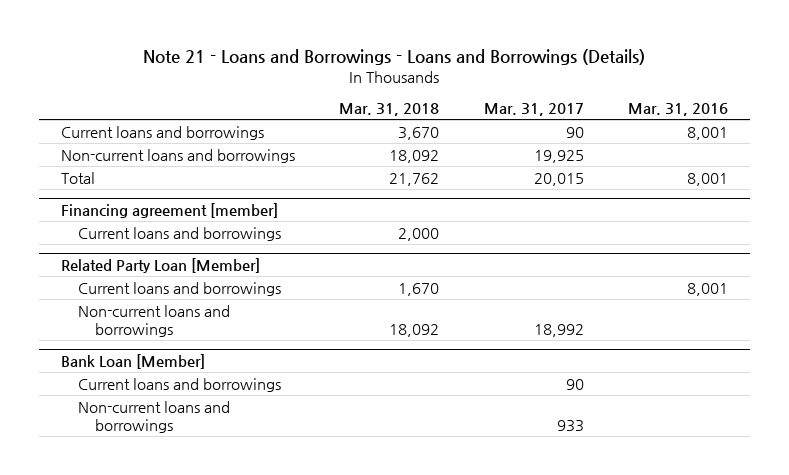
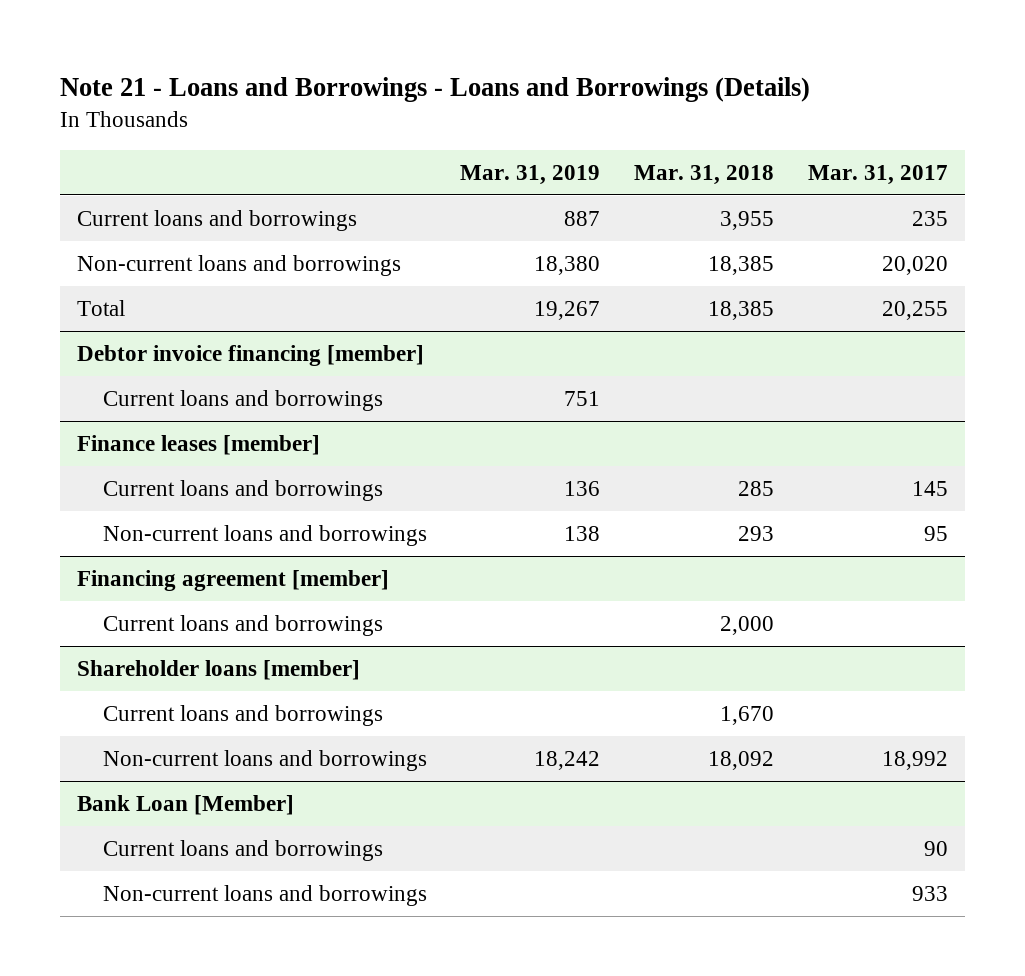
[627,102,728,116] Mar. 31, 2016 -> none
none -> [460,164,601,185] Mar. 31, 2019
[398,126,440,140] 3,670 -> [720,210,775,230] 3,955
[565,126,584,138] 90 -> [911,210,948,226] 235
[389,149,440,163] 18,092 -> [708,255,775,275] 18,385
[533,149,584,163] 19,925 -> [881,255,948,275] 20,020
[389,172,440,186] 21,762 -> [708,300,775,320] 18,385
[533,172,584,186] 20,015 -> [881,300,948,320] 20,255
none -> [76,344,424,366] Debtor invoice financing [member]
none -> [102,389,383,411] Current loans and borrowings
none -> [76,434,320,455] Finance leases [member]
none -> [102,479,383,501] Current loans and borrowings
none -> [102,524,427,546] Non-current loans and borrowings
[60,257,260,273] Related Party Loan [Member] -> none
none -> [76,659,360,680] Shareholder loans [member]

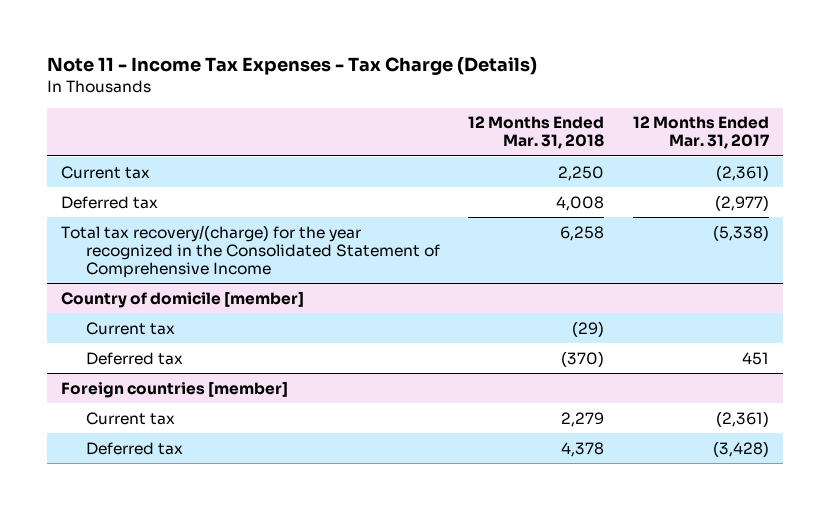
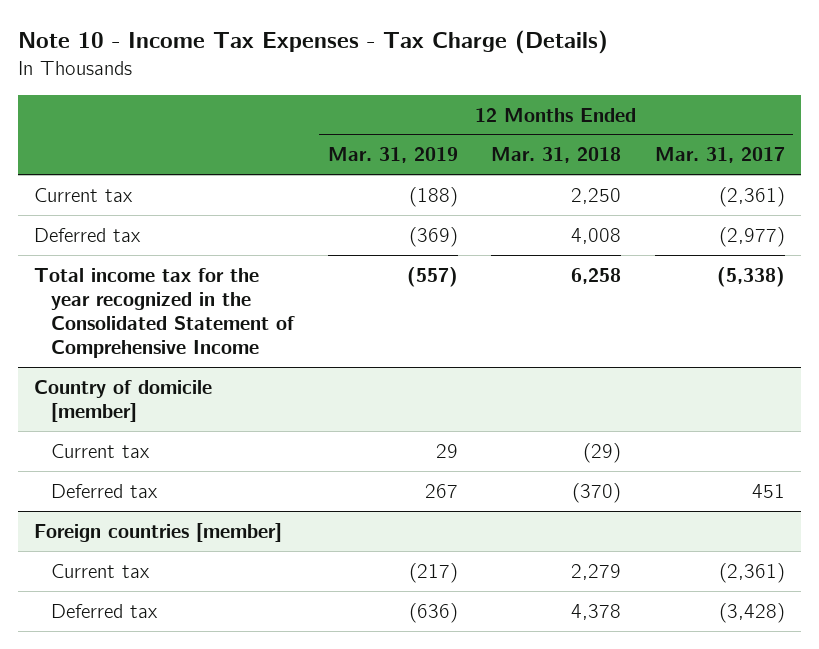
[46,56,537,75] Note 11 - Income Tax Expenses - Tax Charge (Details) -> [17,30,608,55] Note 10 - Income Tax Expenses - Tax Charge (Details)
none -> [327,147,458,164] Mar. 31, 2019
[61,224,440,278] Total tax recovery/(charge) for the year recognized in the Consolidated Statement of Comprehensive Income -> [34,267,296,358] Total income tax for the year recognized in the Consolidated Statement of Comprehensive Income

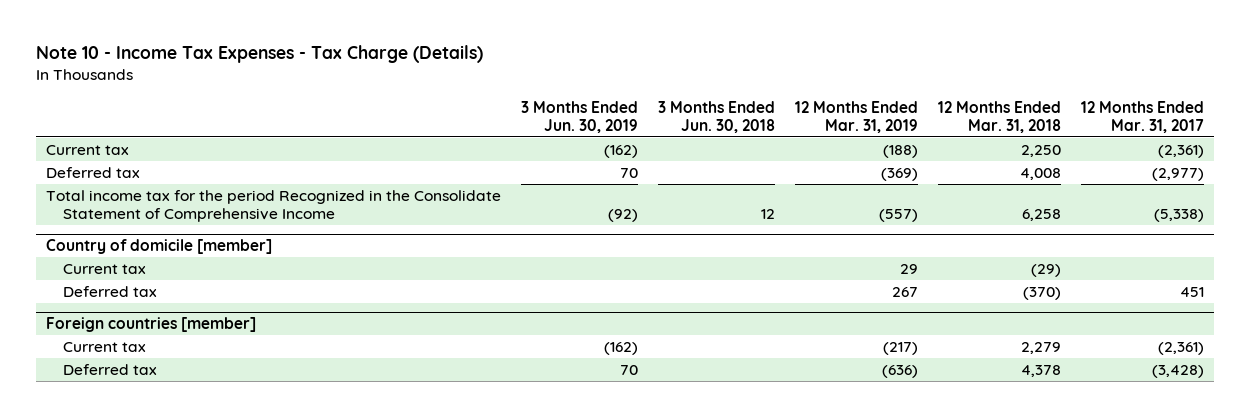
none -> [520,100,638,133] 3 Months Ended Jun. 30, 2019
none -> [657,100,775,133] 3 Months Ended Jun. 30, 2018
[34,267,296,358] Total income tax for the year recognized in the Consolidated Statement of Comprehensive Income -> [45,189,501,222] Total income tax for the period Recognized in the Consolidate Statement of Comprehensive Income

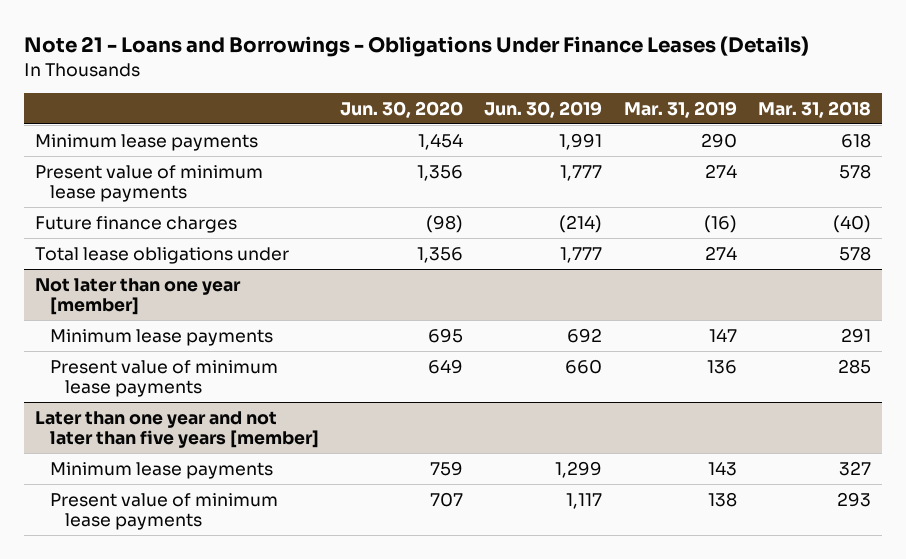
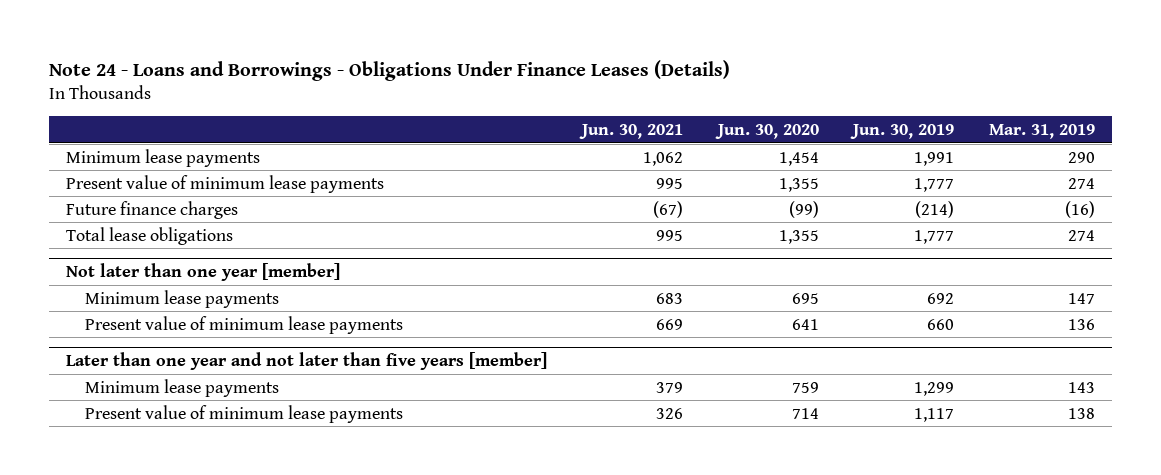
[24,35,810,57] Note 21 - Loans and Borrowings - Obligations Under Finance Leases (Details) -> [48,59,730,81] Note 24 - Loans and Borrowings - Obligations Under Finance Leases (Details)
[758,100,872,118] Mar. 31, 2018 -> none
none -> [578,123,683,139] Jun. 30, 2021
[417,164,464,181] 1,356 -> [778,177,819,192] 1,355
[426,214,464,233] (98) -> [788,200,819,218] (99)
[35,246,290,264] Total lease obligations under -> [66,226,234,245] Total lease obligations
[417,246,464,263] 1,356 -> [778,229,819,244] 1,355
[428,358,464,374] 649 -> [791,318,819,330] 641
[430,491,464,507] 707 -> [791,407,819,419] 714

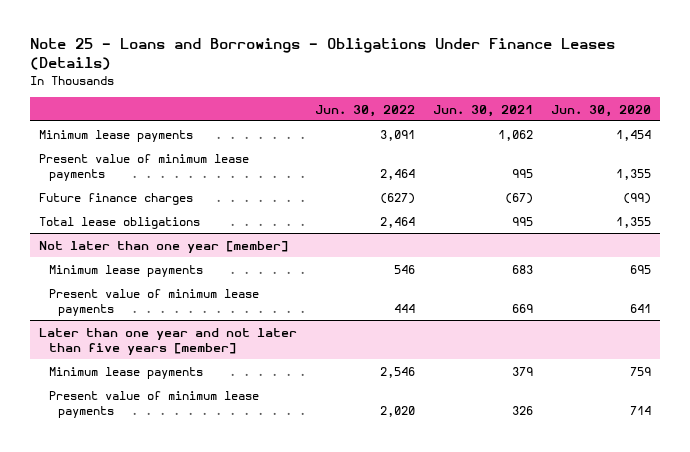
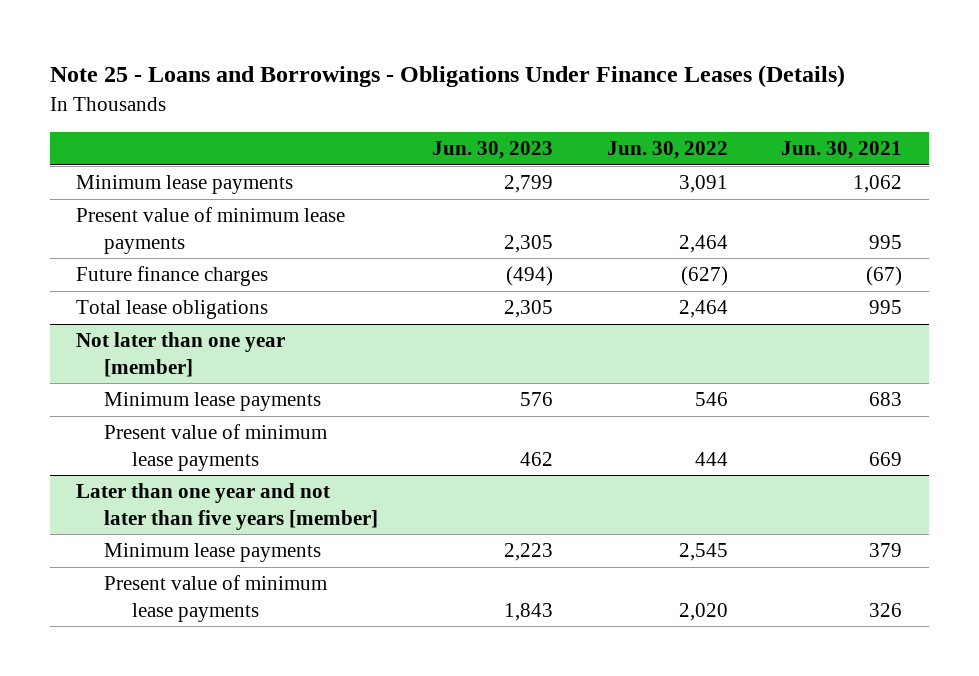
[551,104,652,117] Jun. 30, 2020 -> none
none -> [431,141,553,160] Jun. 30, 2023
[380,366,416,378] 2,546 -> [678,543,728,562] 2,545

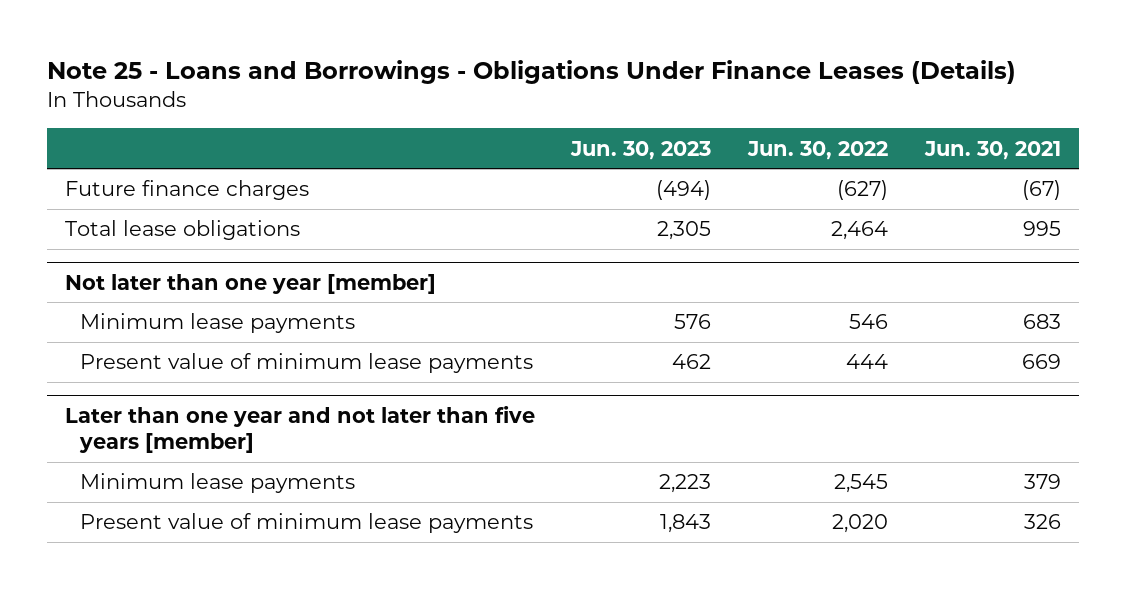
[76,175,294,195] Minimum lease payments -> none
[76,207,346,255] Present value of minimum lease payments -> none

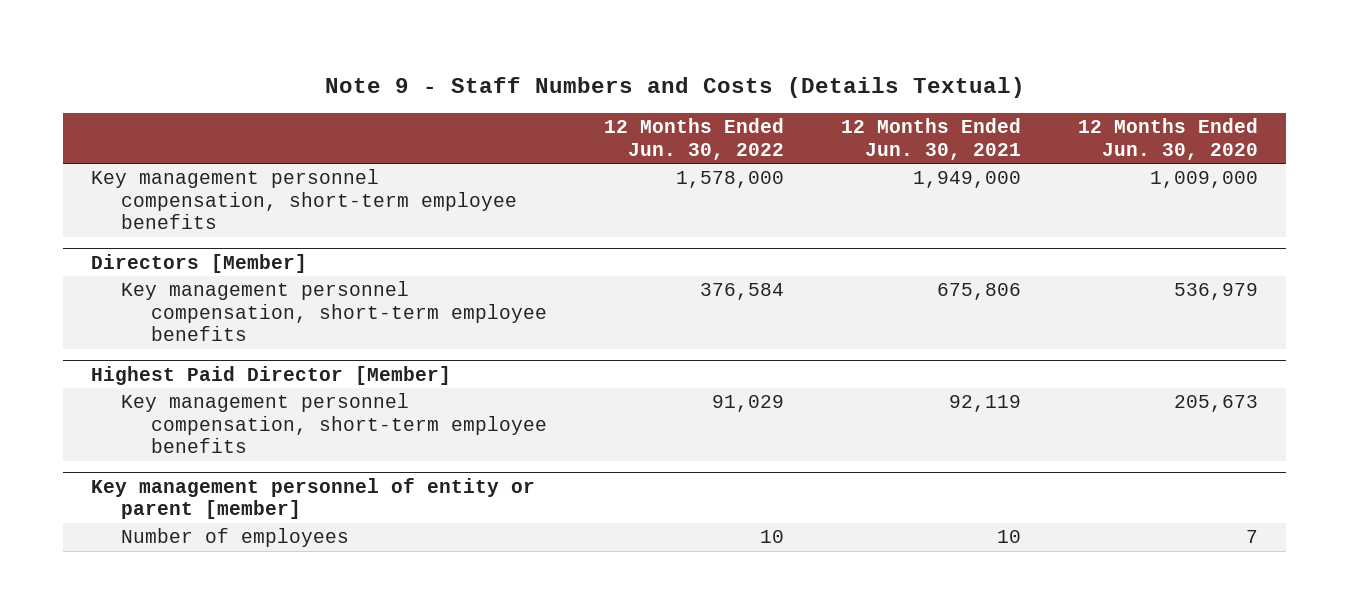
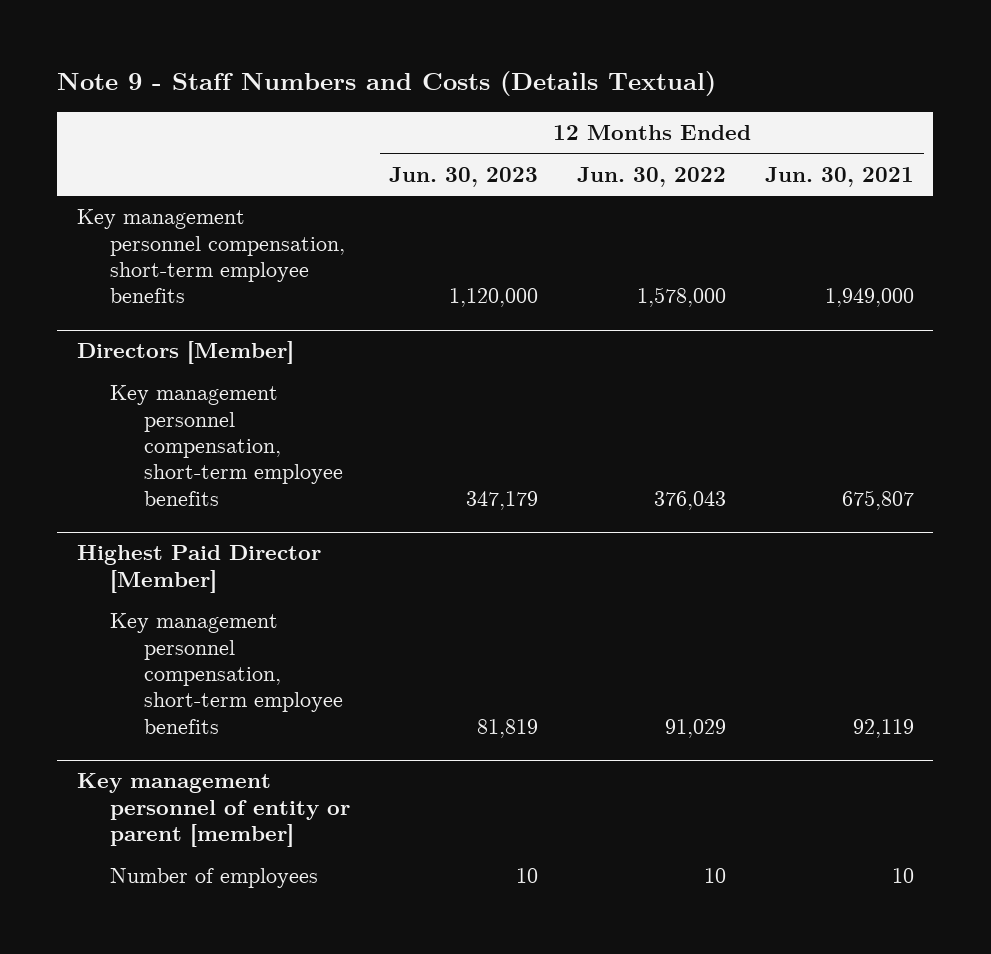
[1077,118,1258,160] 12 Months Ended Jun. 30, 2020 -> none
none -> [389,166,539,187] Jun. 30, 2023
[700,283,785,301] 376,584 -> [654,490,727,510] 376,043
[936,283,1021,301] 675,806 -> [841,489,914,510] 675,807

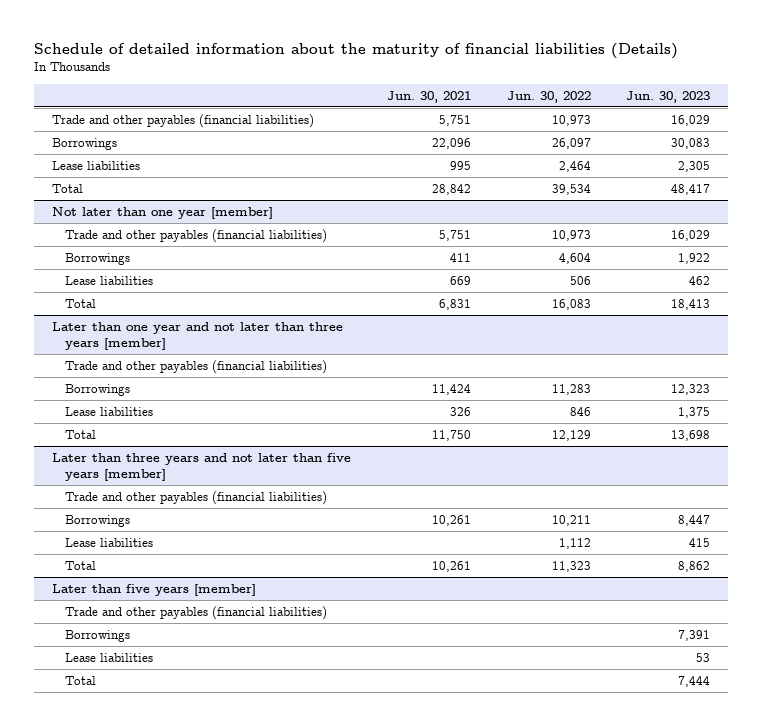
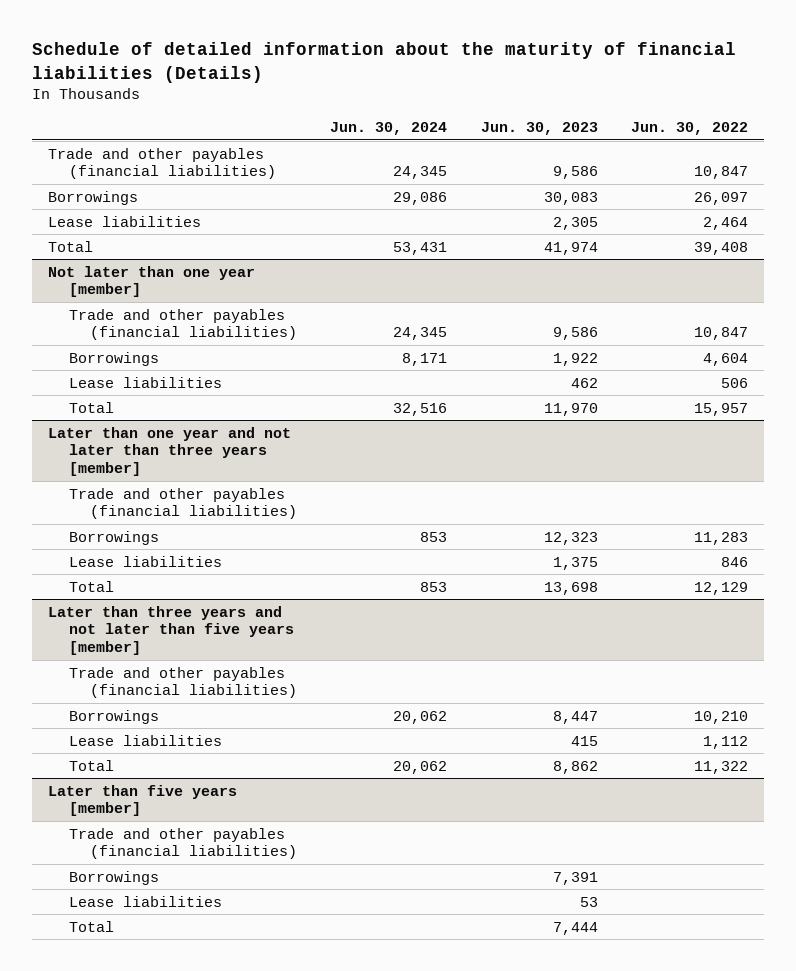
[386,91,471,104] Jun. 30, 2021 -> none
none -> [330,121,448,135] Jun. 30, 2024
[551,114,591,126] 10,973 -> [693,166,748,180] 10,847
[671,114,711,126] 16,029 -> [552,166,598,180] 9,586
[551,183,591,195] 39,534 -> [693,241,748,255] 39,408
[671,183,711,195] 48,417 -> [543,241,598,255] 41,974
[551,229,591,241] 10,973 -> [693,327,748,341] 10,847
[671,229,711,241] 16,029 -> [552,327,598,341] 9,586
[551,298,591,310] 16,083 -> [693,402,748,416] 15,957
[671,298,711,310] 18,413 -> [543,402,598,416] 11,970
[551,514,591,526] 10,211 -> [693,710,748,724] 10,210
[551,560,591,572] 11,323 -> [693,760,748,774] 11,322

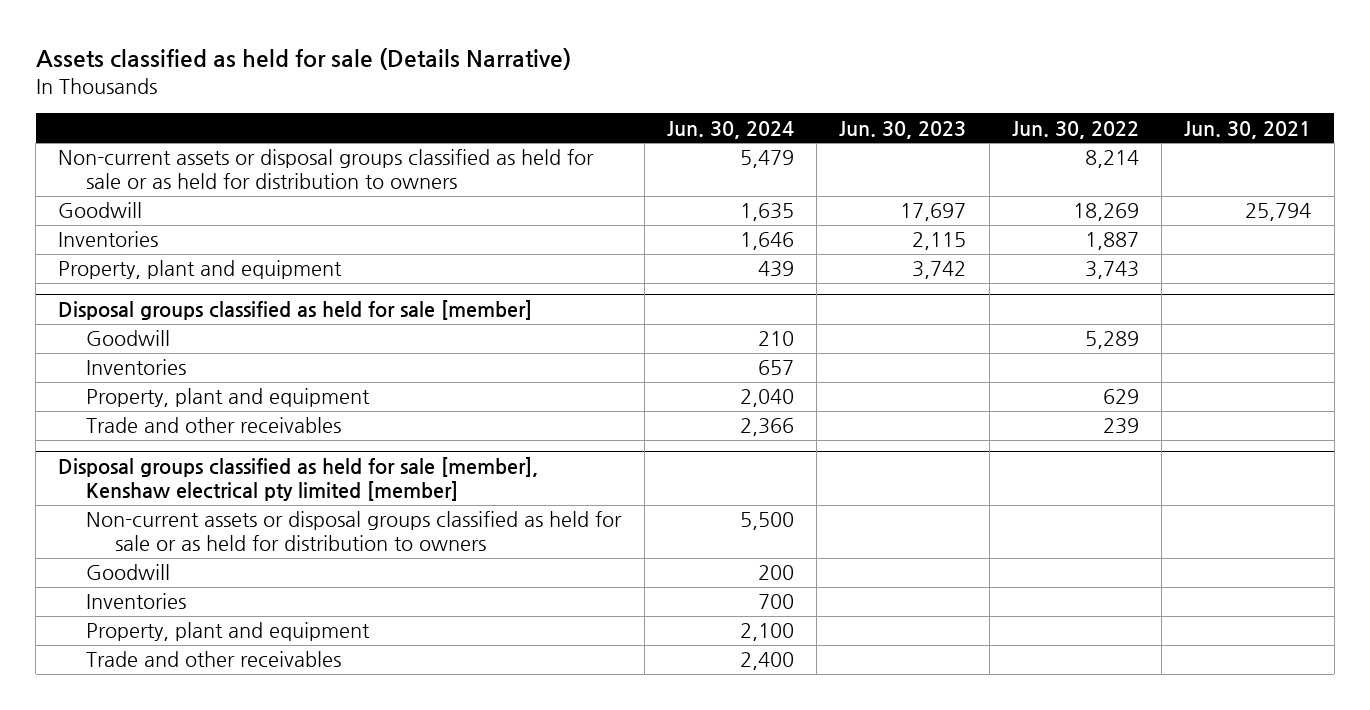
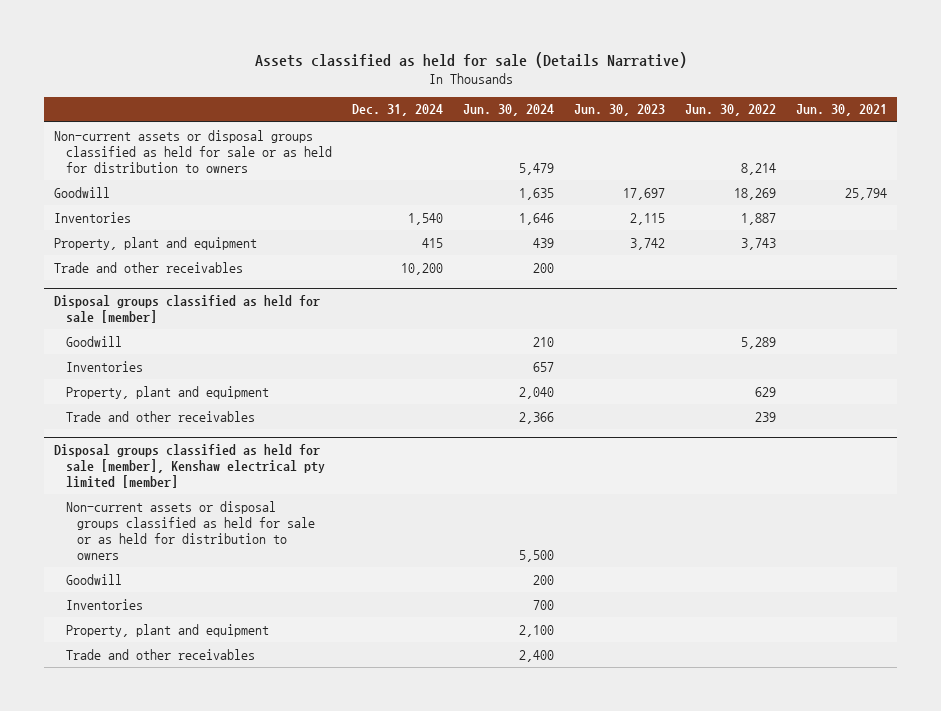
none -> [351,104,443,117] Dec. 31, 2024
none -> [54,261,244,273] Trade and other receivables

